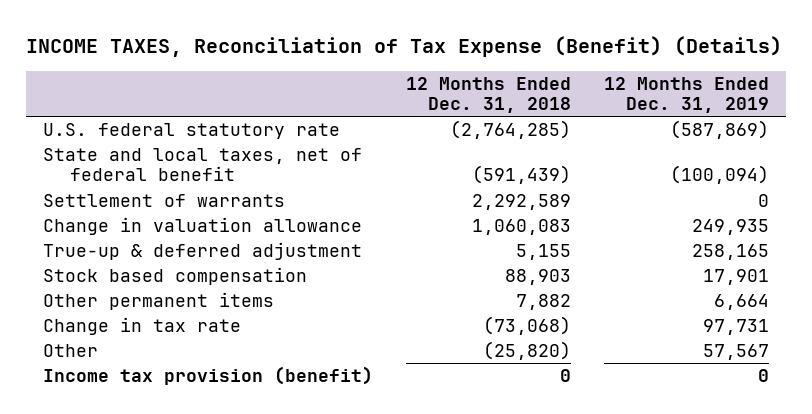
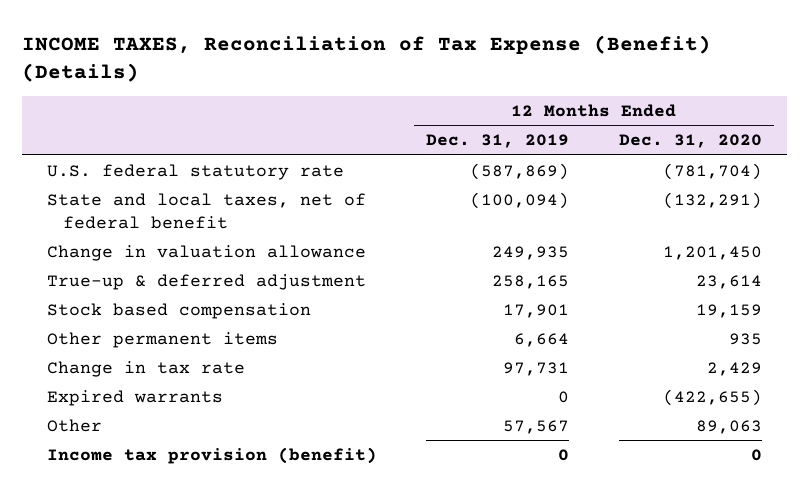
[406,76,572,114] 12 Months Ended Dec. 31, 2018 -> none
none -> [618,134,762,149] Dec. 31, 2020
[42,193,285,207] Settlement of warrants -> none
none -> [46,389,223,406] Expired warrants

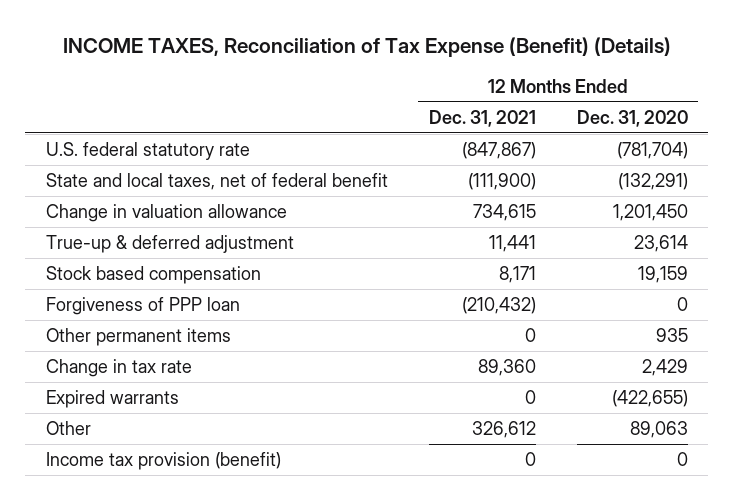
[426,134,570,149] Dec. 31, 2019 -> none
none -> [428,109,536,127] Dec. 31, 2021
none -> [45,296,240,315] Forgiveness of PPP loan

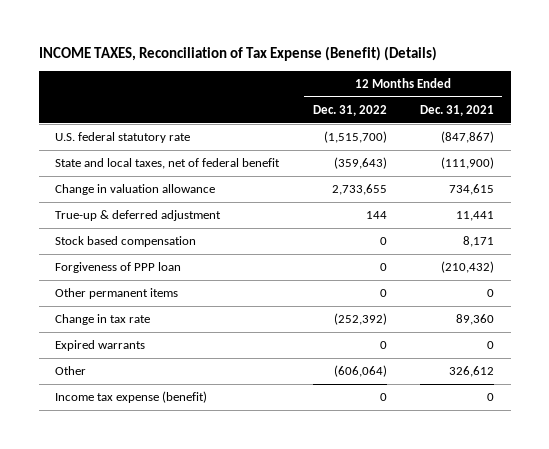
[576,109,688,127] Dec. 31, 2020 -> none
none -> [312,105,387,117] Dec. 31, 2022
[45,451,281,470] Income tax provision (benefit) -> [55,391,208,404] Income tax expense (benefit)

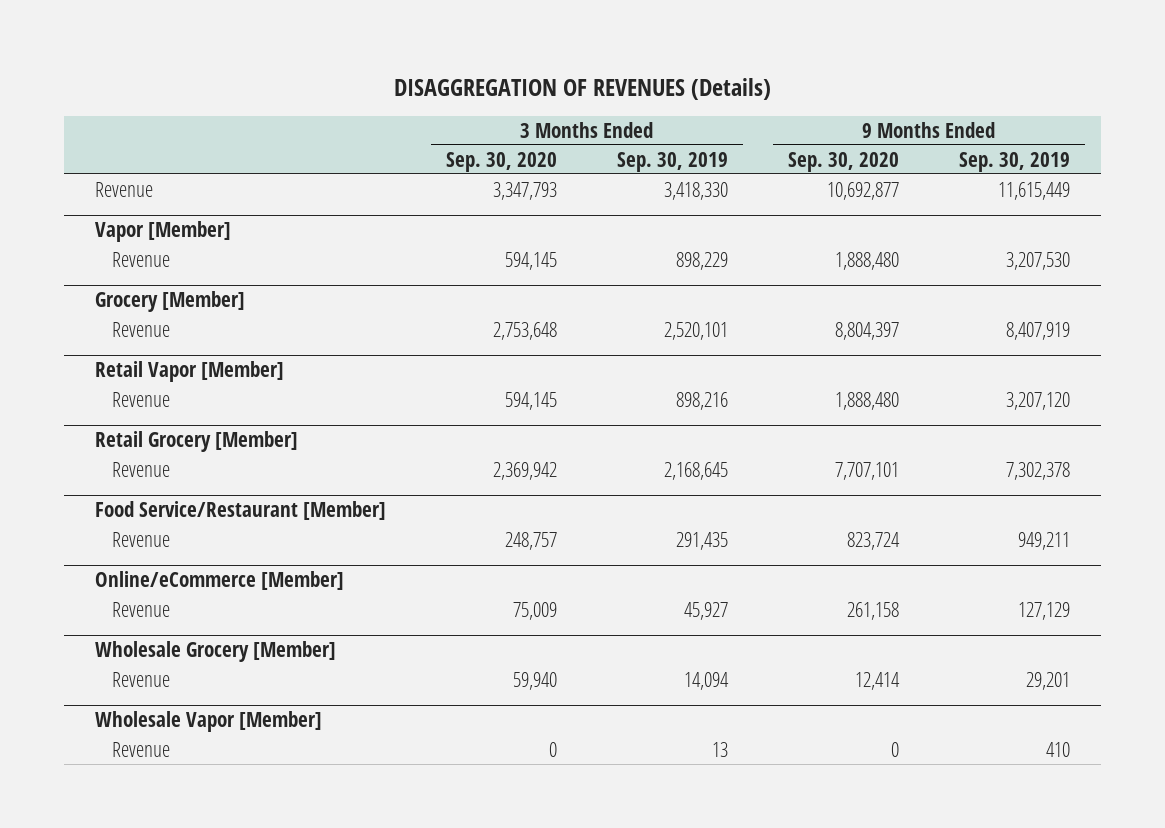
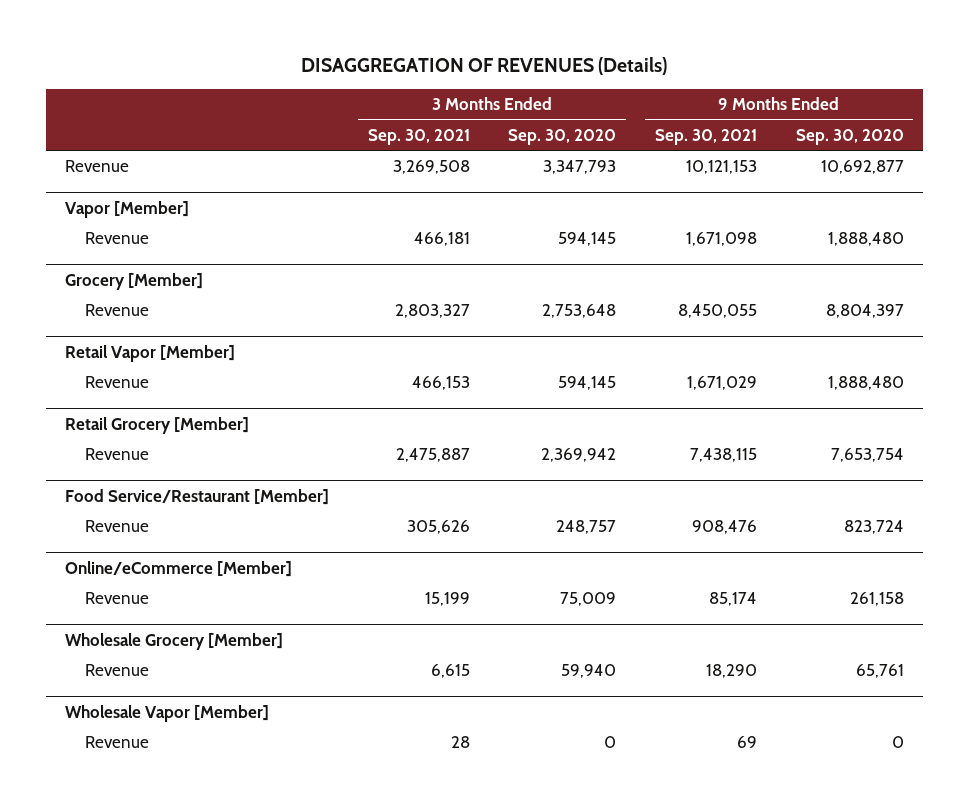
[616,151,728,172] Sep. 30, 2019 -> none
[959,151,1071,172] Sep. 30, 2019 -> none
none -> [367,128,470,145] Sep. 30, 2021
none -> [654,128,757,145] Sep. 30, 2021
[835,461,900,480] 7,707,101 -> [830,448,904,463] 7,653,754
[855,671,901,690] 12,414 -> [855,664,904,679] 65,761

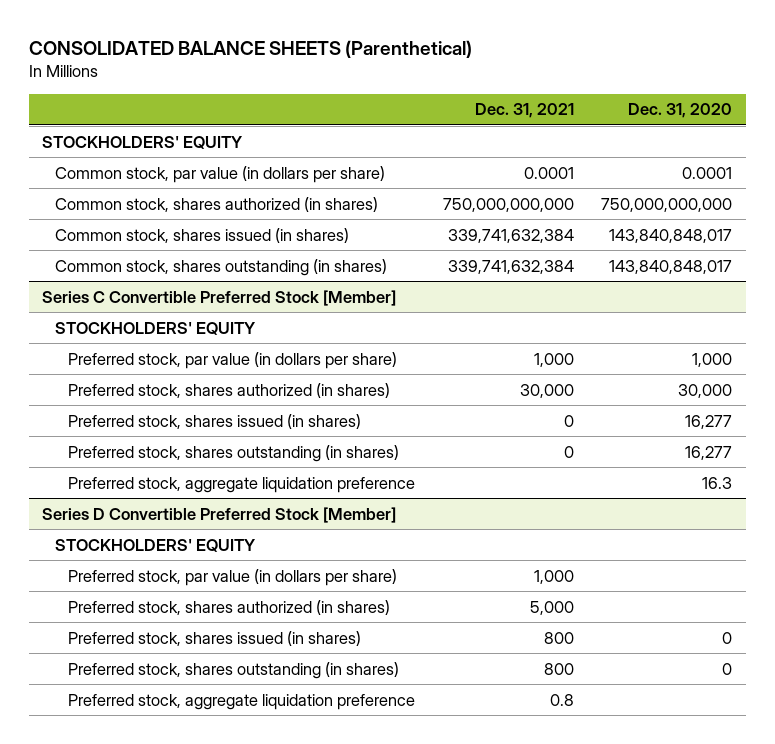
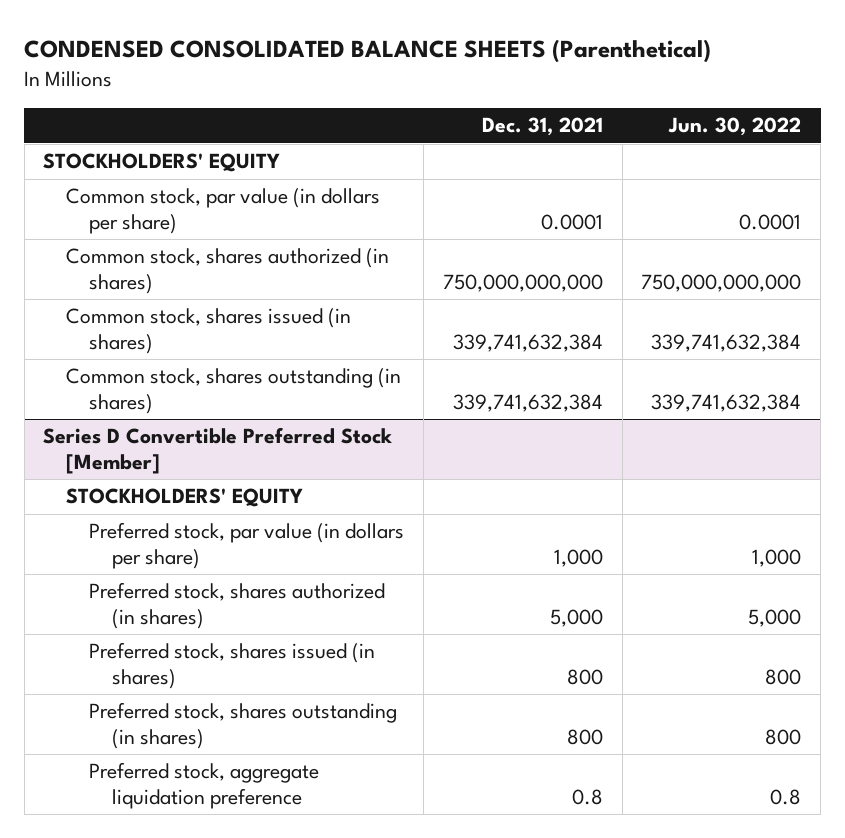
[28,39,472,58] CONSOLIDATED BALANCE SHEETS (Parenthetical) -> [24,39,712,64] CONDENSED CONSOLIDATED BALANCE SHEETS (Parenthetical)
[628,103,733,119] Dec. 31, 2020 -> none
none -> [668,117,802,137] Jun. 30, 2022
[42,289,397,306] Series C Convertible Preferred Stock [Member] -> none
[55,321,257,335] STOCKHOLDERS' EQUITY -> none
[68,351,398,369] Preferred stock, par value (in dollars per share) -> none
[68,382,391,398] Preferred stock, shares authorized (in shares) -> none
[68,413,362,429] Preferred stock, shares issued (in shares) -> none
[68,444,400,462] Preferred stock, shares outstanding (in shares) -> none
[68,476,416,493] Preferred stock, aggregate liquidation preference -> none

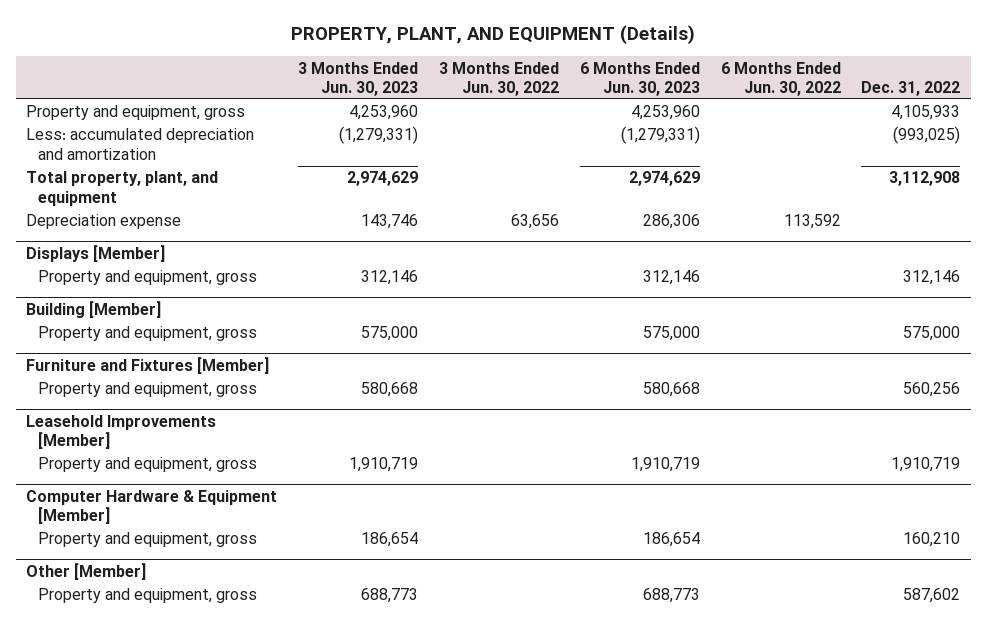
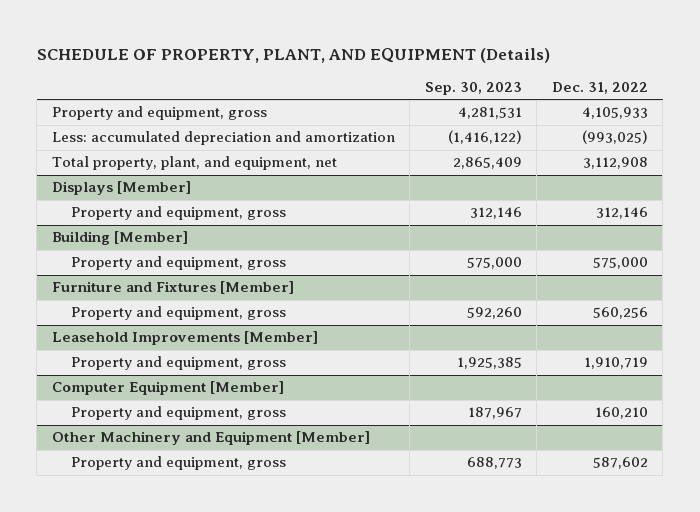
[291,25,696,45] PROPERTY, PLANT, AND EQUIPMENT (Details) -> [36,47,550,63] SCHEDULE OF PROPERTY, PLANT, AND EQUIPMENT (Details)
[298,61,419,96] 3 Months Ended Jun. 30, 2023 -> none
[438,61,559,96] 3 Months Ended Jun. 30, 2022 -> none
[579,61,700,96] 6 Months Ended Jun. 30, 2023 -> none
[720,61,841,96] 6 Months Ended Jun. 30, 2022 -> none
none -> [424,81,522,95] Sep. 30, 2023
[26,214,182,230] Depreciation expense -> none
[26,171,219,206] Total property, plant, and equipment -> [51,156,337,171] Total property, plant, and equipment, net
[26,489,278,525] Computer Hardware & Equipment [Member] -> [51,381,284,396] Computer Equipment [Member]
[26,562,147,580] Other [Member] -> [51,431,370,446] Other Machinery and Equipment [Member]

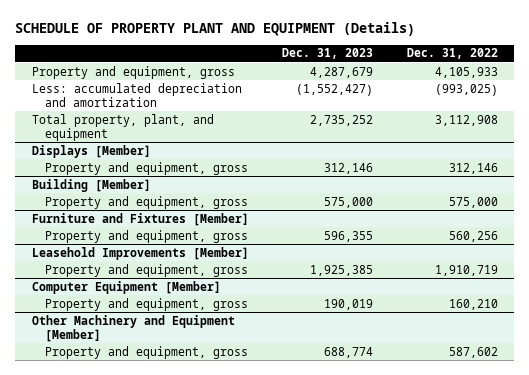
[36,47,550,63] SCHEDULE OF PROPERTY, PLANT, AND EQUIPMENT (Details) -> [14,21,415,36] SCHEDULE OF PROPERTY PLANT AND EQUIPMENT (Details)
[424,81,522,95] Sep. 30, 2023 -> none
none -> [282,48,374,60] Dec. 31, 2023
[51,156,337,171] Total property, plant, and equipment, net -> [31,113,214,141] Total property, plant, and equipment

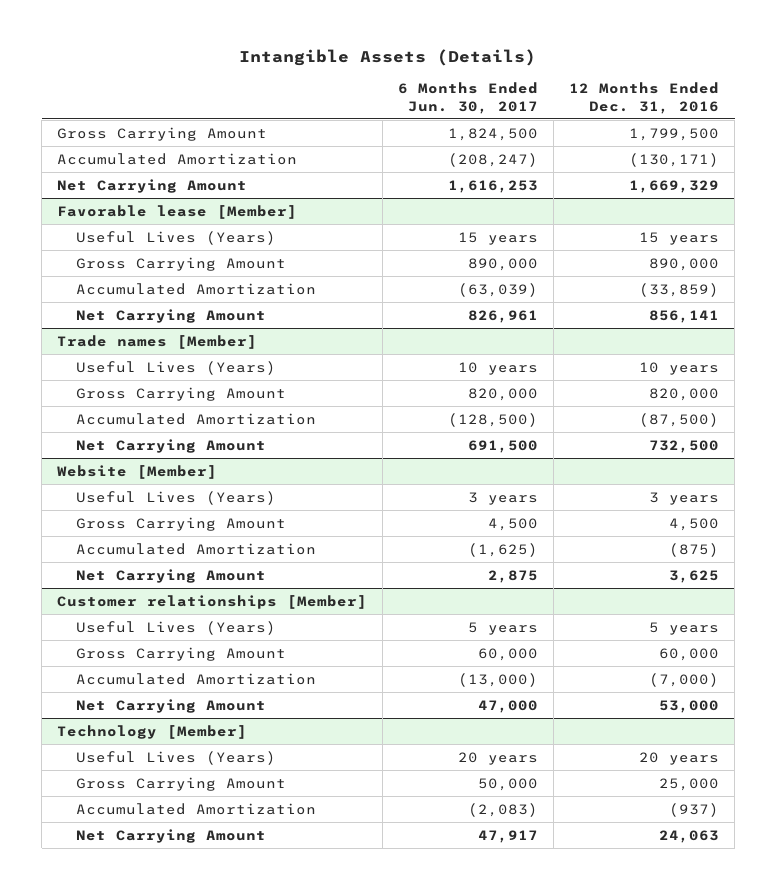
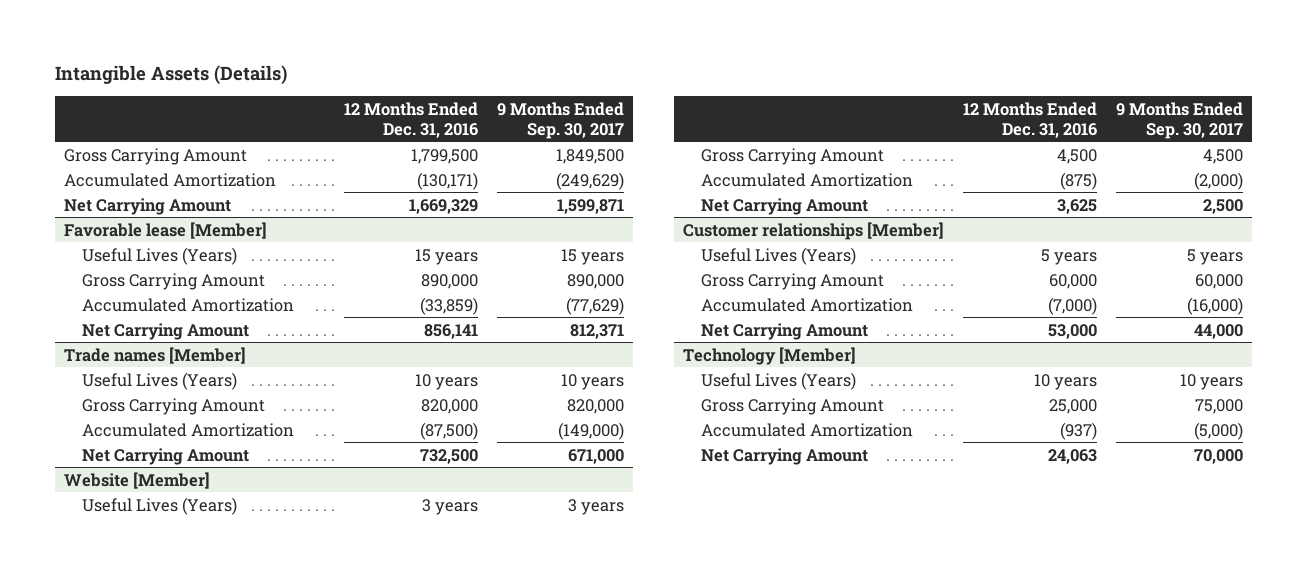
[398,82,539,114] 6 Months Ended Jun. 30, 2017 -> none
none -> [496,101,624,139] 9 Months Ended Sep. 30, 2017
[639,751,720,765] 20 years -> [1033,373,1097,390] 10 years

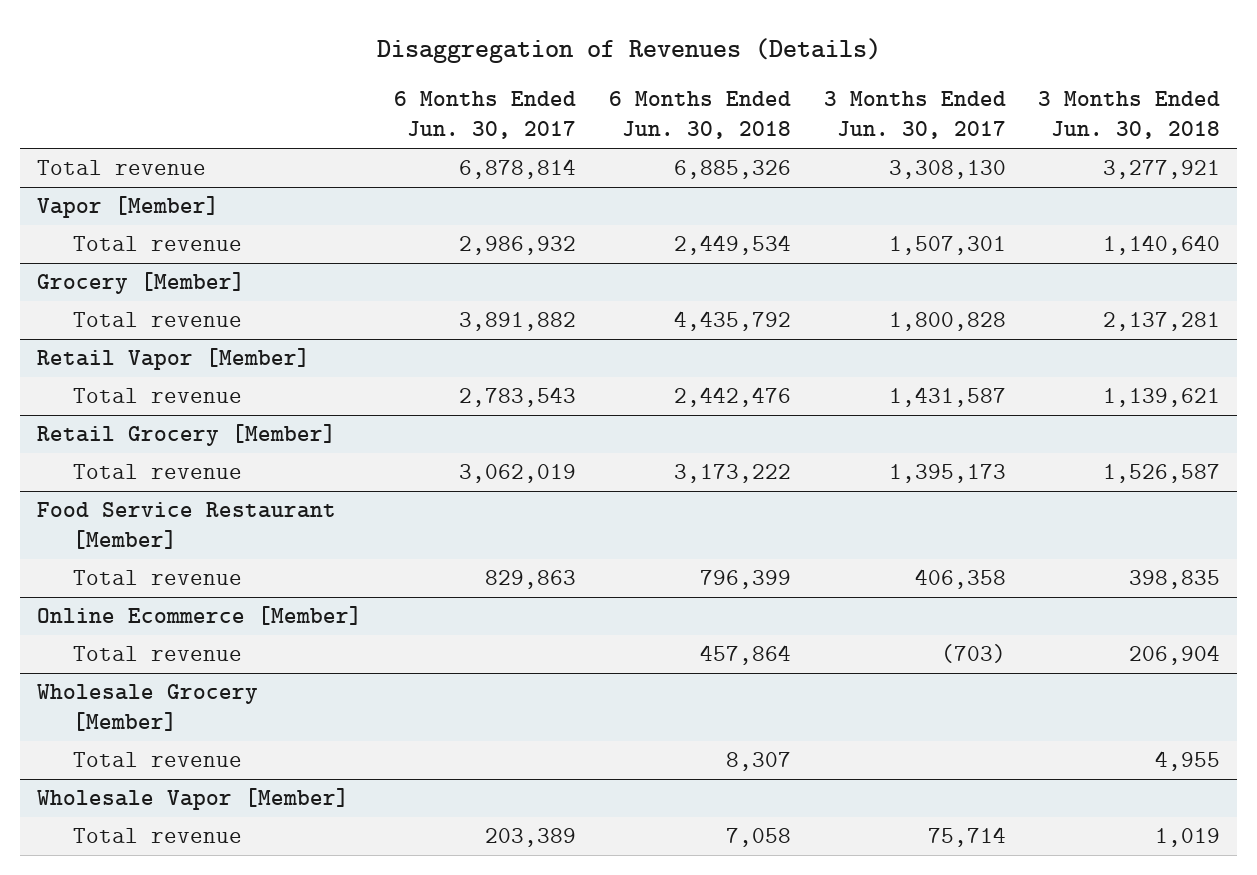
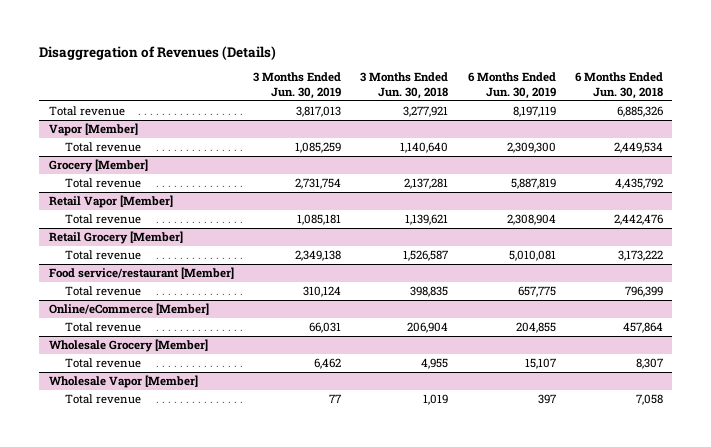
[394,91,577,140] 6 Months Ended Jun. 30, 2017 -> none
[823,91,1006,140] 3 Months Ended Jun. 30, 2017 -> none
none -> [252,72,341,99] 3 Months Ended Jun. 30, 2019
none -> [467,72,556,99] 6 Months Ended Jun. 30, 2019
[36,502,336,550] Food Service Restaurant [Member] -> [48,266,234,279] Food service/restaurant [Member]
[36,606,362,626] Online Ecommerce [Member] -> [48,302,209,315] Online/eCommerce [Member]

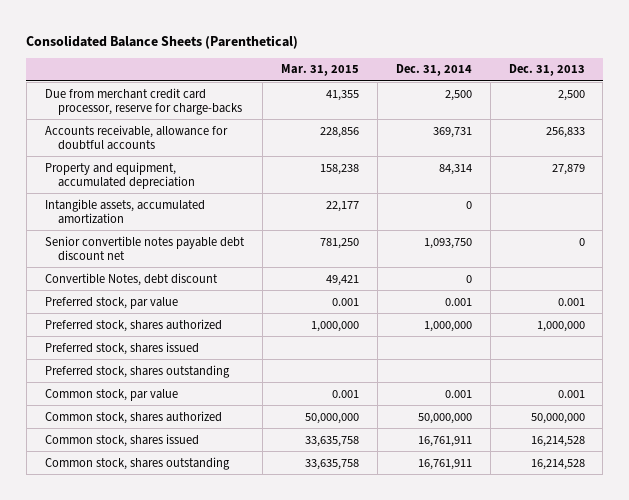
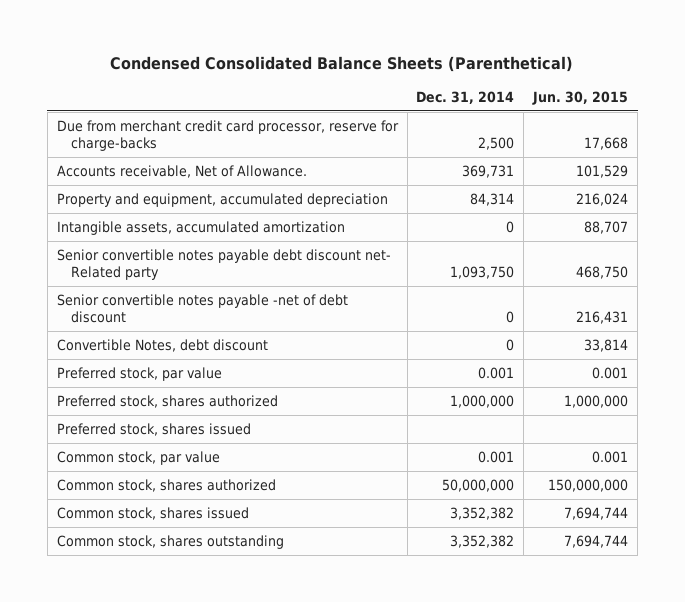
[26,34,299,49] Consolidated Balance Sheets (Parenthetical) -> [110,55,574,72] Condensed Consolidated Balance Sheets (Parenthetical)
[280,64,359,77] Mar. 31, 2015 -> none
[508,64,585,77] Dec. 31, 2013 -> none
none -> [532,90,629,105] Jun. 30, 2015
[44,124,228,150] Accounts receivable, allowance for doubtful accounts -> [56,165,307,179] Accounts receivable, Net of Allowance.
[44,235,245,261] Senior convertible notes payable debt discount net -> [56,249,391,281] Senior convertible notes payable debt discount net- Related party
none -> [56,294,348,324] Senior convertible notes payable -net of debt discount
[44,364,230,378] Preferred stock, shares outstanding -> none
[417,435,472,447] 16,761,911 -> [450,507,515,521] 3,352,382
[417,458,472,470] 16,761,911 -> [450,535,515,549] 3,352,382

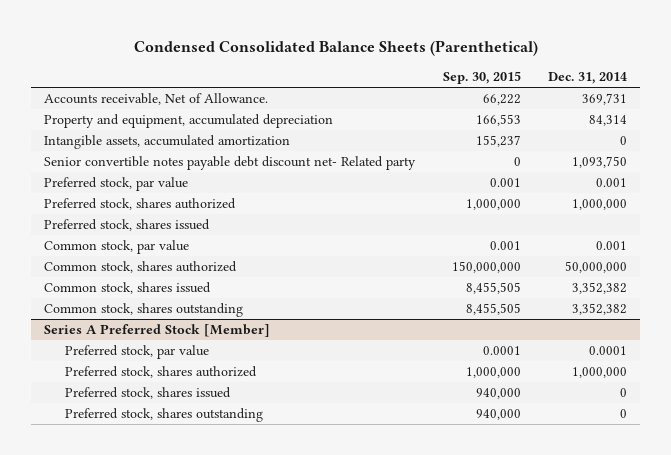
[532,90,629,105] Jun. 30, 2015 -> none
none -> [442,71,521,85] Sep. 30, 2015
[56,120,399,152] Due from merchant credit card processor, reserve for charge-backs -> none
[56,294,348,324] Senior convertible notes payable -net of debt discount -> none
[56,339,268,353] Convertible Notes, debt discount -> none
none -> [44,324,271,338] Series A Preferred Stock [Member]
none -> [64,345,209,360] Preferred stock, par value
none -> [64,366,257,379] Preferred stock, shares authorized
none -> [64,387,231,400] Preferred stock, shares issued
none -> [64,408,263,423] Preferred stock, shares outstanding

